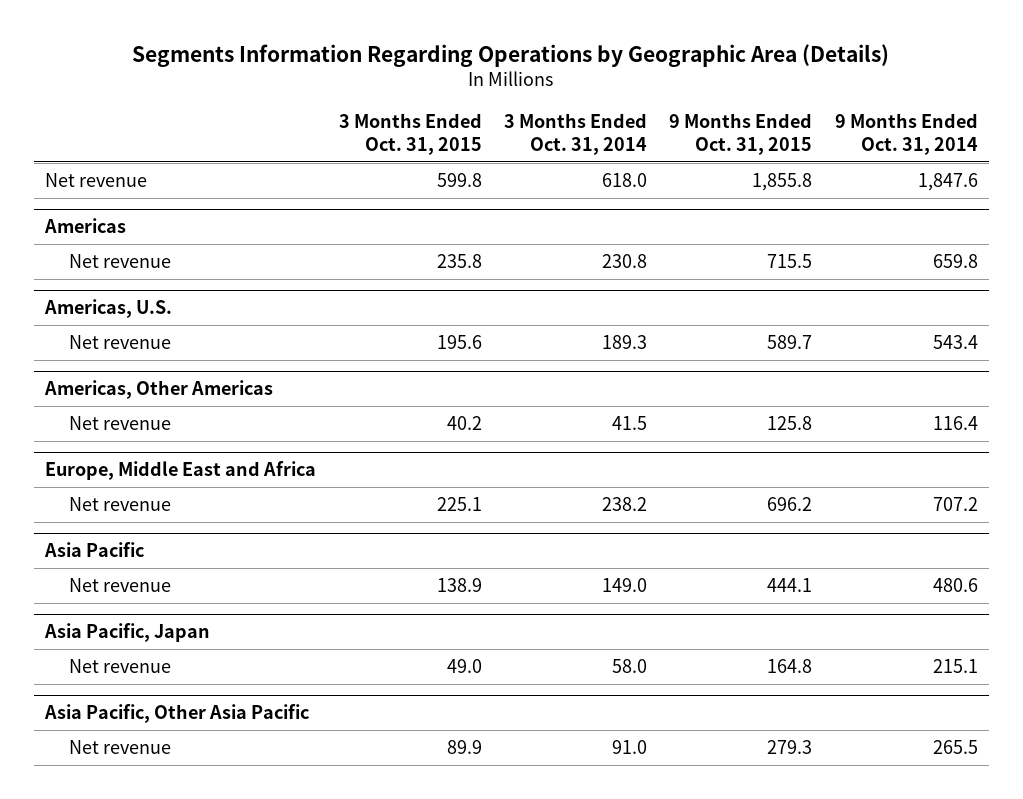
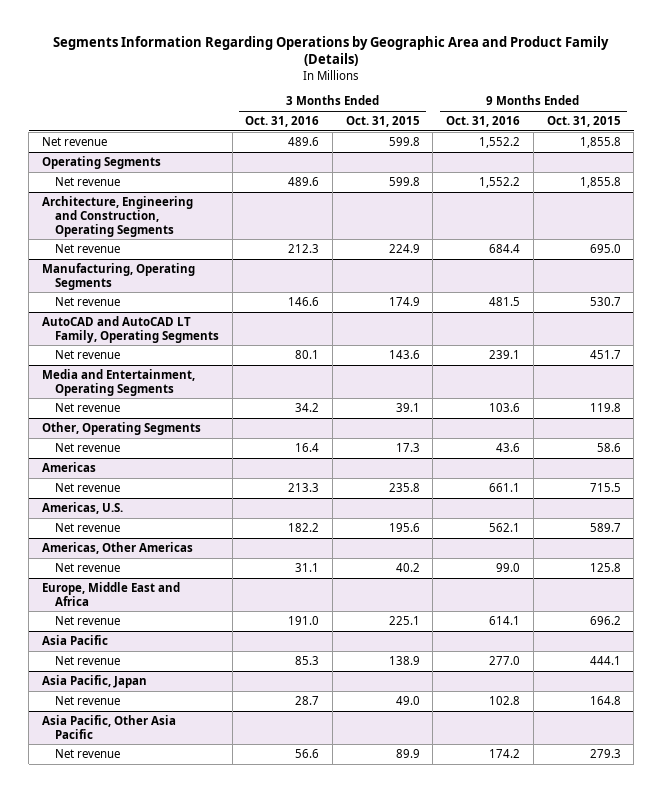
[132,43,890,67] Segments Information Regarding Operations by Geographic Area (Details) -> [53,35,610,67] Segments Information Regarding Operations by Geographic Area and Product Family (Details)
[503,113,647,156] 3 Months Ended Oct. 31, 2014 -> none
[834,113,978,156] 9 Months Ended Oct. 31, 2014 -> none
none -> [245,115,320,127] Oct. 31, 2016
none -> [446,115,521,127] Oct. 31, 2016
none -> [41,155,161,169] Operating Segments
none -> [54,176,120,186] Net revenue
none -> [41,195,193,237] Architecture, Engineering and Construction, Operating Segments
none -> [54,243,120,253] Net revenue
none -> [41,262,195,290] Manufacturing, Operating Segments
none -> [54,296,120,306] Net revenue
none -> [41,315,219,343] AutoCAD and AutoCAD LT Family, Operating Segments
none -> [54,349,120,359] Net revenue
none -> [41,368,195,396] Media and Entertainment, Operating Segments
none -> [54,402,120,412] Net revenue
none -> [41,421,201,435] Other, Operating Segments
none -> [54,442,120,452] Net revenue

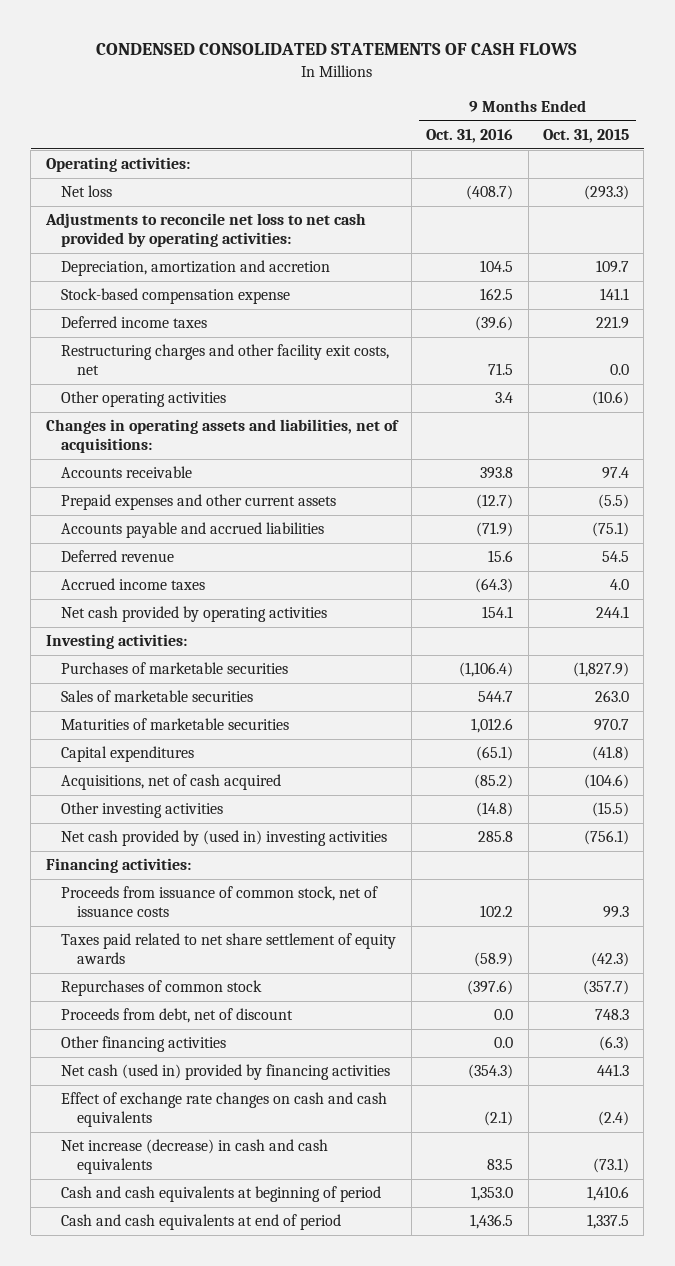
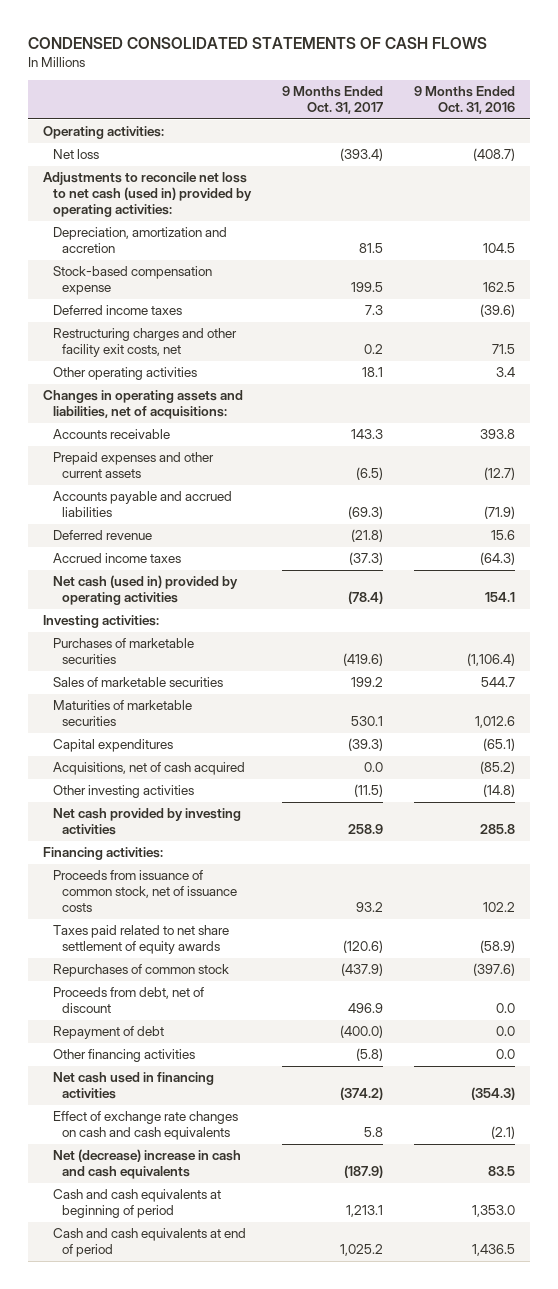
[543,129,630,144] Oct. 31, 2015 -> none
none -> [281,86,383,115] 9 Months Ended Oct. 31, 2017
[44,213,366,248] Adjustments to reconcile net loss to net cash provided by operating activities: -> [43,172,252,218] Adjustments to reconcile net loss to net cash (used in) provided by operating activities:
[61,606,328,623] Net cash provided by operating activities -> [52,575,238,606] Net cash (used in) provided by operating activities
[61,830,388,847] Net cash provided by (used in) investing activities -> [52,808,241,836] Net cash provided by investing activities
none -> [52,1026,164,1040] Repayment of debt
[61,1064,391,1081] Net cash (used in) provided by financing activities -> [52,1072,214,1100] Net cash used in financing activities
[61,1139,329,1175] Net increase (decrease) in cash and cash equivalents -> [52,1149,241,1180] Net (decrease) increase in cash and cash equivalents

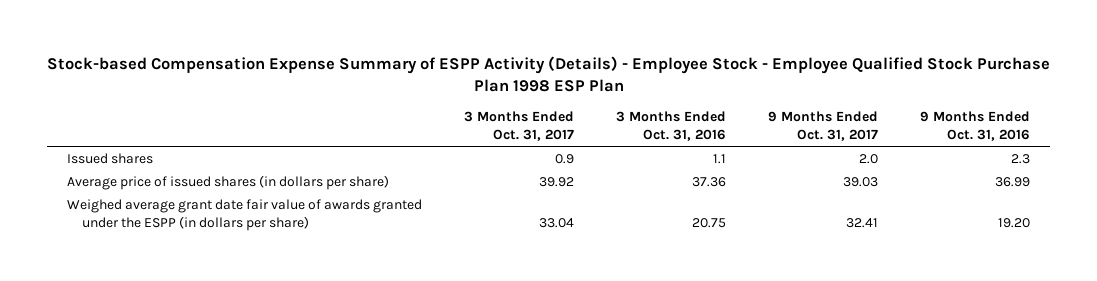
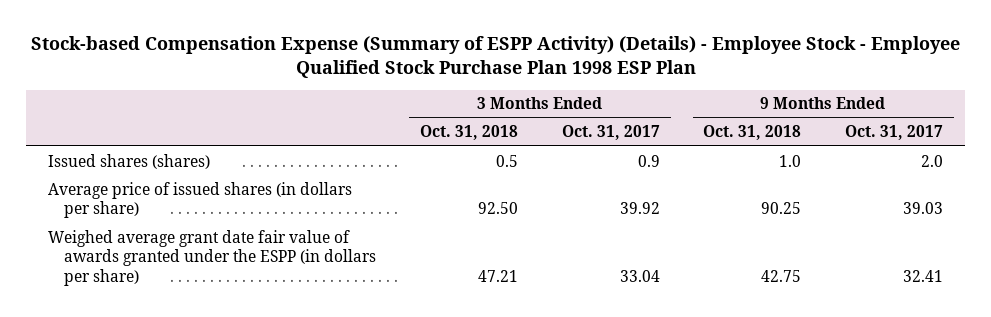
[46,55,1050,92] Stock-based Compensation Expense Summary of ESPP Activity (Details) - Employee Stock - Employee Qualified Stock Purchase Plan 1998 ESP Plan -> [30,36,960,79] Stock-based Compensation Expense (Summary of ESPP Activity) (Details) - Employee Stock - Employee Qualified Stock Purchase Plan 1998 ESP Plan
[616,110,727,142] 3 Months Ended Oct. 31, 2016 -> none
[919,110,1030,142] 9 Months Ended Oct. 31, 2016 -> none
none -> [419,125,518,141] Oct. 31, 2018
none -> [703,125,802,141] Oct. 31, 2018
[67,153,154,165] Issued shares -> [47,153,210,169] Issued shares (shares)

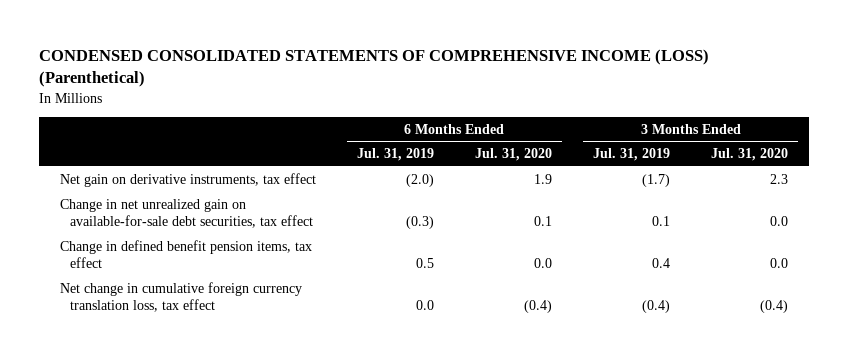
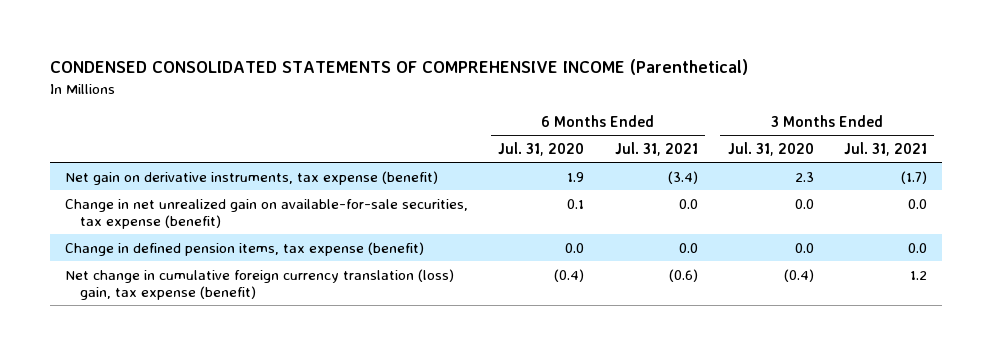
[39,49,710,88] CONDENSED CONSOLIDATED STATEMENTS OF COMPREHENSIVE INCOME (LOSS) (Parenthetical) -> [49,59,748,76] CONDENSED CONSOLIDATED STATEMENTS OF COMPREHENSIVE INCOME (Parenthetical)
[356,148,434,162] Jul. 31, 2019 -> none
[593,148,671,162] Jul. 31, 2019 -> none
none -> [614,142,698,157] Jul. 31, 2021
none -> [843,142,927,157] Jul. 31, 2021
[59,172,316,187] Net gain on derivative instruments, tax effect -> [65,170,439,185] Net gain on derivative instruments, tax expense (benefit)
[59,198,313,228] Change in net unrealized gain on available-for-sale debt securities, tax effect -> [65,198,469,229] Change in net unrealized gain on available-for-sale securities, tax expense (benefit)
[59,239,312,268] Change in defined benefit pension items, tax effect -> [65,241,425,256] Change in defined pension items, tax expense (benefit)
[59,281,302,312] Net change in cumulative foreign currency translation loss, tax effect -> [65,268,455,300] Net change in cumulative foreign currency translation (loss) gain, tax expense (benefit)

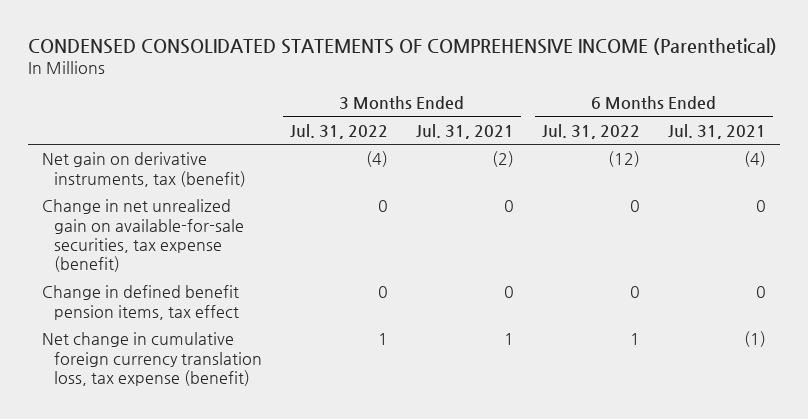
[498,142,585,157] Jul. 31, 2020 -> none
[727,142,814,157] Jul. 31, 2020 -> none
none -> [289,123,388,139] Jul. 31, 2022
none -> [541,123,640,139] Jul. 31, 2022
[65,170,439,185] Net gain on derivative instruments, tax expense (benefit) -> [41,152,246,187] Net gain on derivative instruments, tax (benefit)
[667,170,698,184] (3.4) -> [744,151,767,168] (4)
[900,170,927,184] (1.7) -> [491,151,514,168] (2)
[678,198,698,209] 0.0 -> [756,200,767,213] 0
[907,198,927,209] 0.0 -> [503,200,514,213] 0
[65,241,425,256] Change in defined pension items, tax expense (benefit) -> [41,285,239,320] Change in defined benefit pension items, tax effect
[678,242,698,253] 0.0 -> [756,286,767,299] 0
[907,242,927,253] 0.0 -> [503,286,514,299] 0
[65,268,455,300] Net change in cumulative foreign currency translation (loss) gain, tax expense (benefit) -> [41,332,262,387] Net change in cumulative foreign currency translation loss, tax expense (benefit)
[668,268,698,282] (0.6) -> [744,331,767,348] (1)
[909,270,927,280] 1.2 -> [503,333,514,346] 1

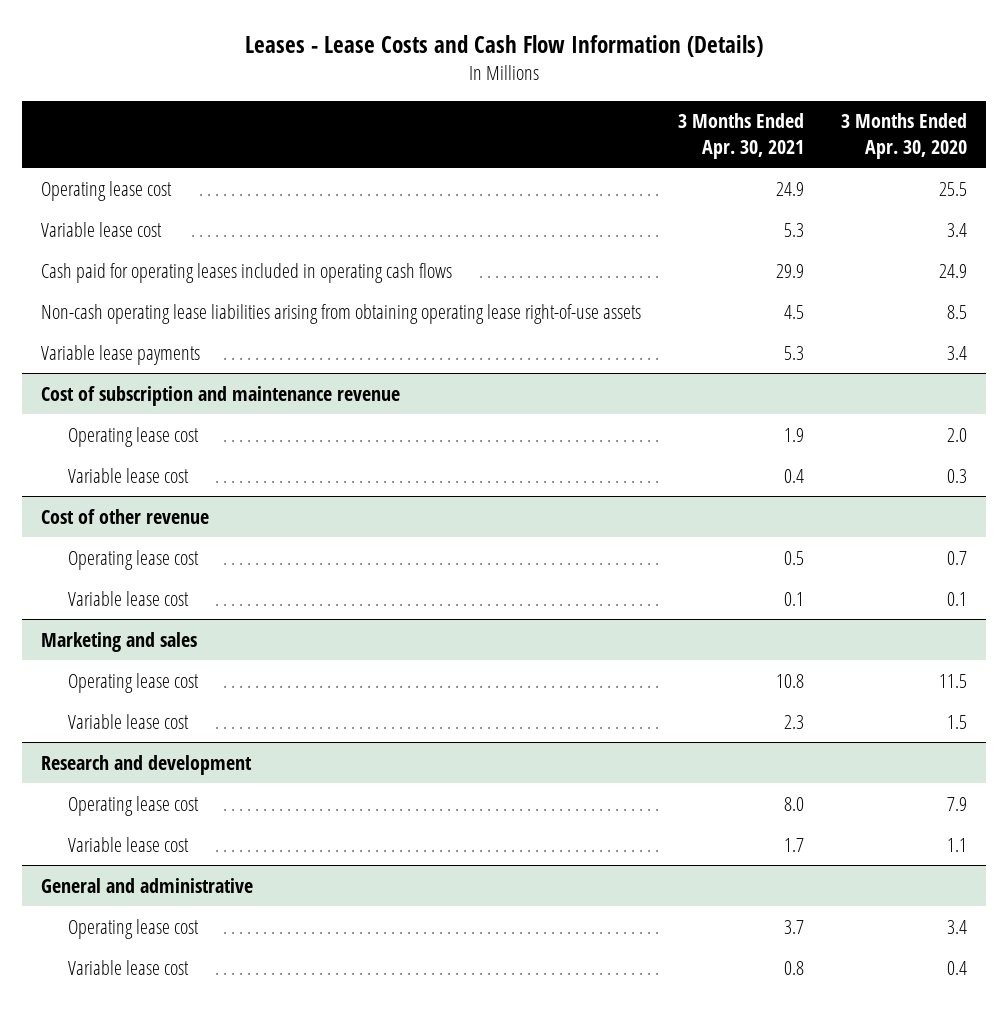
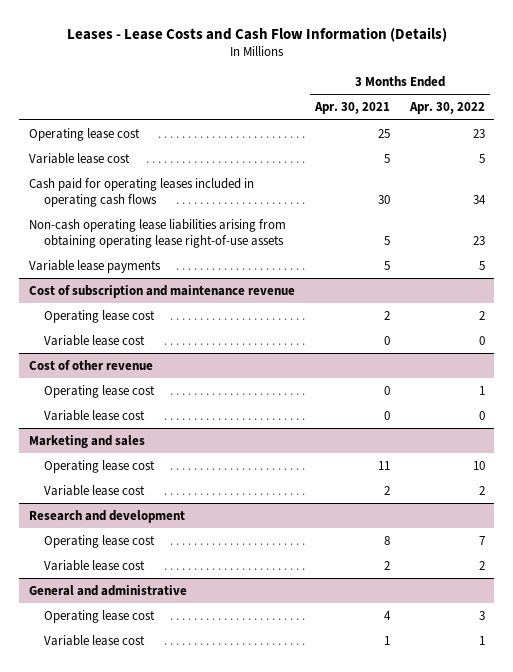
[841,113,968,160] 3 Months Ended Apr. 30, 2020 -> none
none -> [408,102,485,115] Apr. 30, 2022
[775,181,804,196] 24.9 -> [377,128,390,138] 25
[783,222,804,237] 5.3 -> [383,153,390,163] 5
[775,263,804,278] 29.9 -> [377,194,390,204] 30
[783,304,804,319] 4.5 -> [383,235,390,245] 5
[783,345,804,360] 5.3 -> [383,260,390,270] 5
[783,427,804,442] 1.9 -> [383,310,390,320] 2
[783,468,804,483] 0.4 -> [383,335,390,345] 0
[783,550,804,565] 0.5 -> [383,385,390,395] 0
[783,591,804,606] 0.1 -> [383,410,390,420] 0
[775,673,804,688] 10.8 -> [377,460,390,470] 11
[783,714,804,729] 2.3 -> [383,485,390,495] 2
[783,796,804,811] 8.0 -> [383,535,390,545] 8
[783,837,804,852] 1.7 -> [383,560,390,570] 2
[783,919,804,934] 3.7 -> [383,610,391,620] 4
[783,960,804,975] 0.8 -> [383,635,390,645] 1

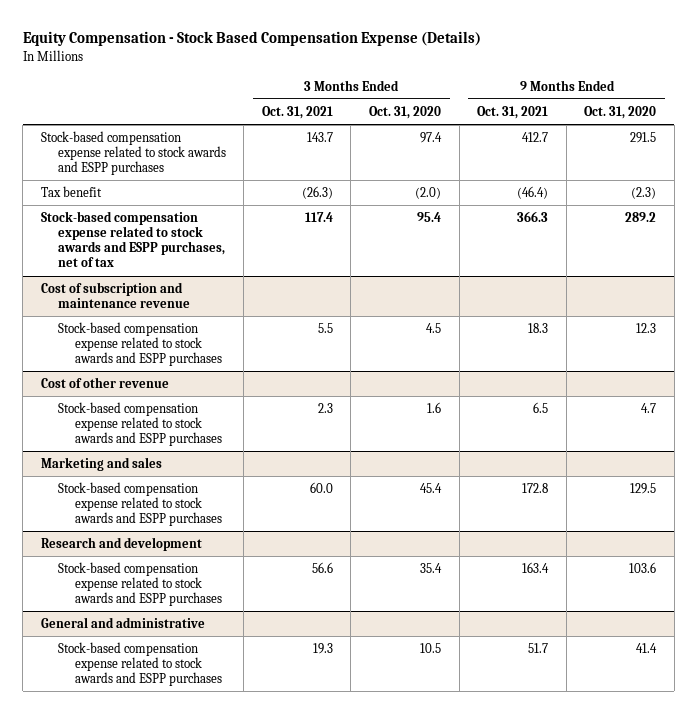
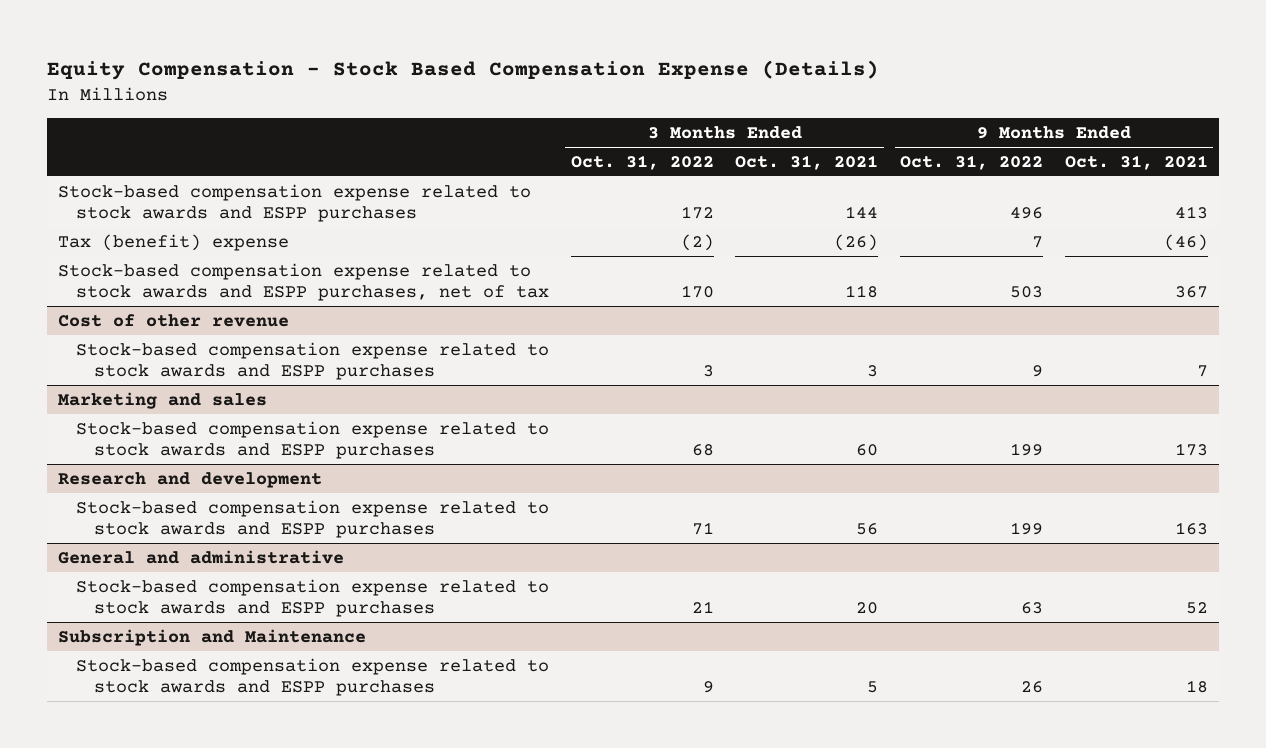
[369,106,442,120] Oct. 31, 2020 -> none
[584,106,657,120] Oct. 31, 2020 -> none
none -> [570,154,714,170] Oct. 31, 2022
none -> [900,154,1044,170] Oct. 31, 2022
[40,282,190,309] Cost of subscription and maintenance revenue -> none
[57,322,222,367] Stock-based compensation expense related to stock awards and ESPP purchases -> none
[306,132,333,143] 143.7 -> [845,205,879,218] 144
[522,132,549,143] 412.7 -> [1175,205,1209,219] 413
[40,186,102,198] Tax benefit -> [57,233,289,251] Tax (benefit) expense
[301,186,333,200] (26.3) -> [834,233,879,251] (26)
[517,186,549,200] (46.4) -> [1164,233,1209,251] (46)
[304,212,333,223] 117.4 -> [845,284,879,298] 118
[517,211,549,223] 366.3 -> [1175,285,1209,298] 367
[317,403,333,414] 2.3 -> [867,364,879,377] 3
[533,402,549,414] 6.5 -> [1197,364,1209,377] 7
[309,482,333,494] 60.0 -> [856,443,879,456] 60
[522,483,549,494] 172.8 -> [1175,442,1209,456] 173
[311,562,333,574] 56.6 -> [856,522,879,535] 56
[522,562,550,574] 163.4 -> [1175,521,1209,535] 163
[312,643,333,655] 19.3 -> [856,601,879,614] 20
[528,643,549,654] 51.7 -> [1186,601,1209,614] 52
none -> [57,628,366,646] Subscription and Maintenance
none -> [75,657,549,696] Stock-based compensation expense related to stock awards and ESPP purchases

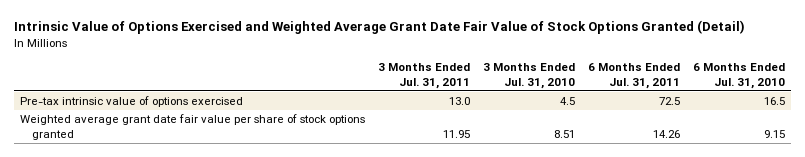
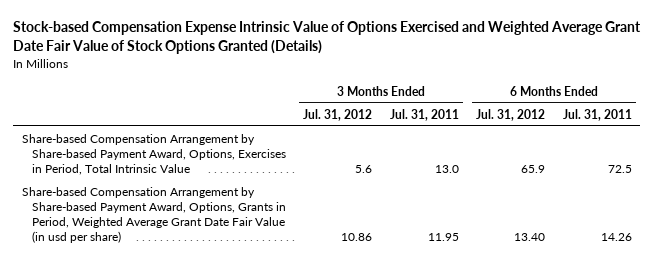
[13,20,745,35] Intrinsic Value of Options Exercised and Weighted Average Grant Date Fair Value of Stock Options Granted (Detail) -> [13,21,642,55] Stock-based Compensation Expense Intrinsic Value of Options Exercised and Weighted Average Grant Date Fair Value of Stock Options Granted (Details)
[482,63,575,89] 3 Months Ended Jul. 31, 2010 -> none
[692,63,785,89] 6 Months Ended Jul. 31, 2010 -> none
none -> [303,108,373,121] Jul. 31, 2012
none -> [476,108,546,121] Jul. 31, 2012
[20,96,244,108] Pre-tax intrinsic value of options exercised -> [21,133,286,175] Share-based Compensation Arrangement by Share-based Payment Award, Options, Exercises in Period, Total Intrinsic Value
[20,114,366,140] Weighted average grant date fair value per share of stock options granted -> [21,186,286,243] Share-based Compensation Arrangement by Share-based Payment Award, Options, Grants in Period, Weighted Average Grant Date Fair Value (in usd per share)

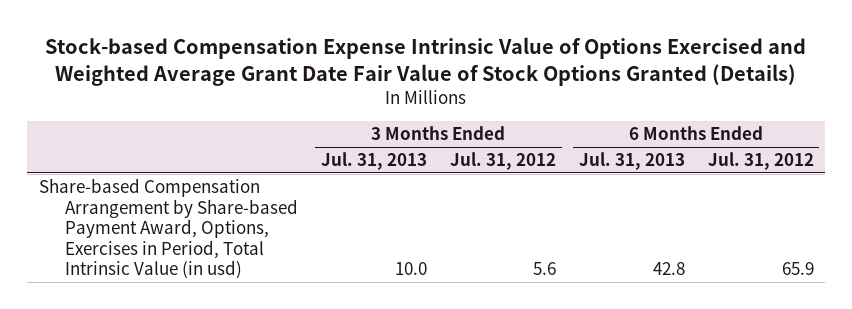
[389,108,459,121] Jul. 31, 2011 -> none
[562,108,632,121] Jul. 31, 2011 -> none
none -> [320,152,427,171] Jul. 31, 2013
none -> [578,152,685,171] Jul. 31, 2013
[21,186,286,243] Share-based Compensation Arrangement by Share-based Payment Award, Options, Grants in Period, Weighted Average Grant Date Fair Value (in usd per share) -> none
[21,133,286,175] Share-based Compensation Arrangement by Share-based Payment Award, Options, Exercises in Period, Total Intrinsic Value -> [38,178,298,280] Share-based Compensation Arrangement by Share-based Payment Award, Options, Exercises in Period, Total Intrinsic Value (in usd)

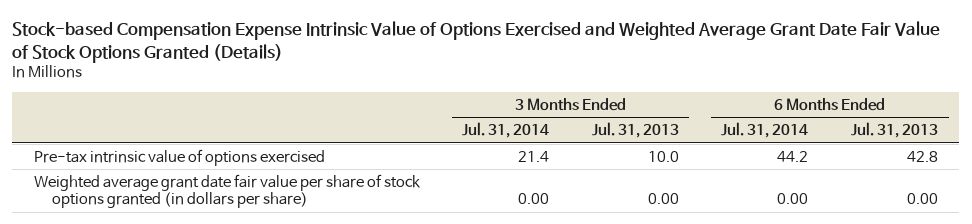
[449,152,556,171] Jul. 31, 2012 -> none
[707,152,814,171] Jul. 31, 2012 -> none
none -> [462,122,550,139] Jul. 31, 2014
none -> [721,122,809,139] Jul. 31, 2014
[38,178,298,280] Share-based Compensation Arrangement by Share-based Payment Award, Options, Exercises in Period, Total Intrinsic Value (in usd) -> [33,148,325,166] Pre-tax intrinsic value of options exercised
none -> [33,173,421,209] Weighted average grant date fair value per share of stock options granted (in dollars per share)

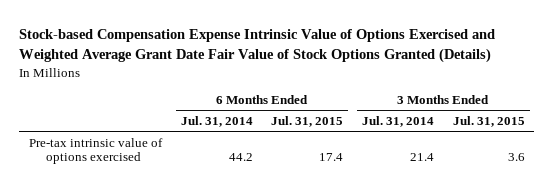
[591,122,679,139] Jul. 31, 2013 -> none
[851,122,939,139] Jul. 31, 2013 -> none
none -> [271,115,344,127] Jul. 31, 2015
none -> [452,115,525,127] Jul. 31, 2015
[33,173,421,209] Weighted average grant date fair value per share of stock options granted (in dollars per share) -> none

